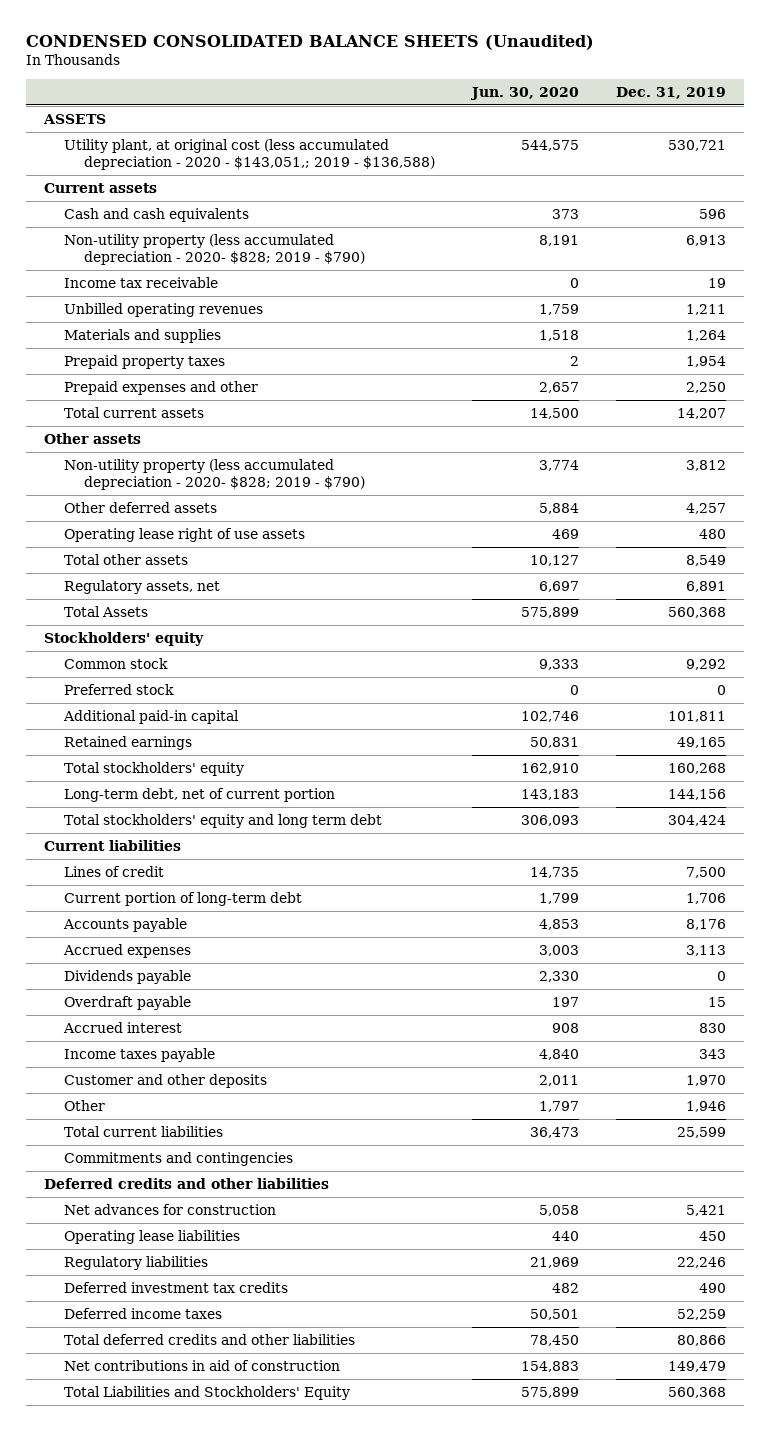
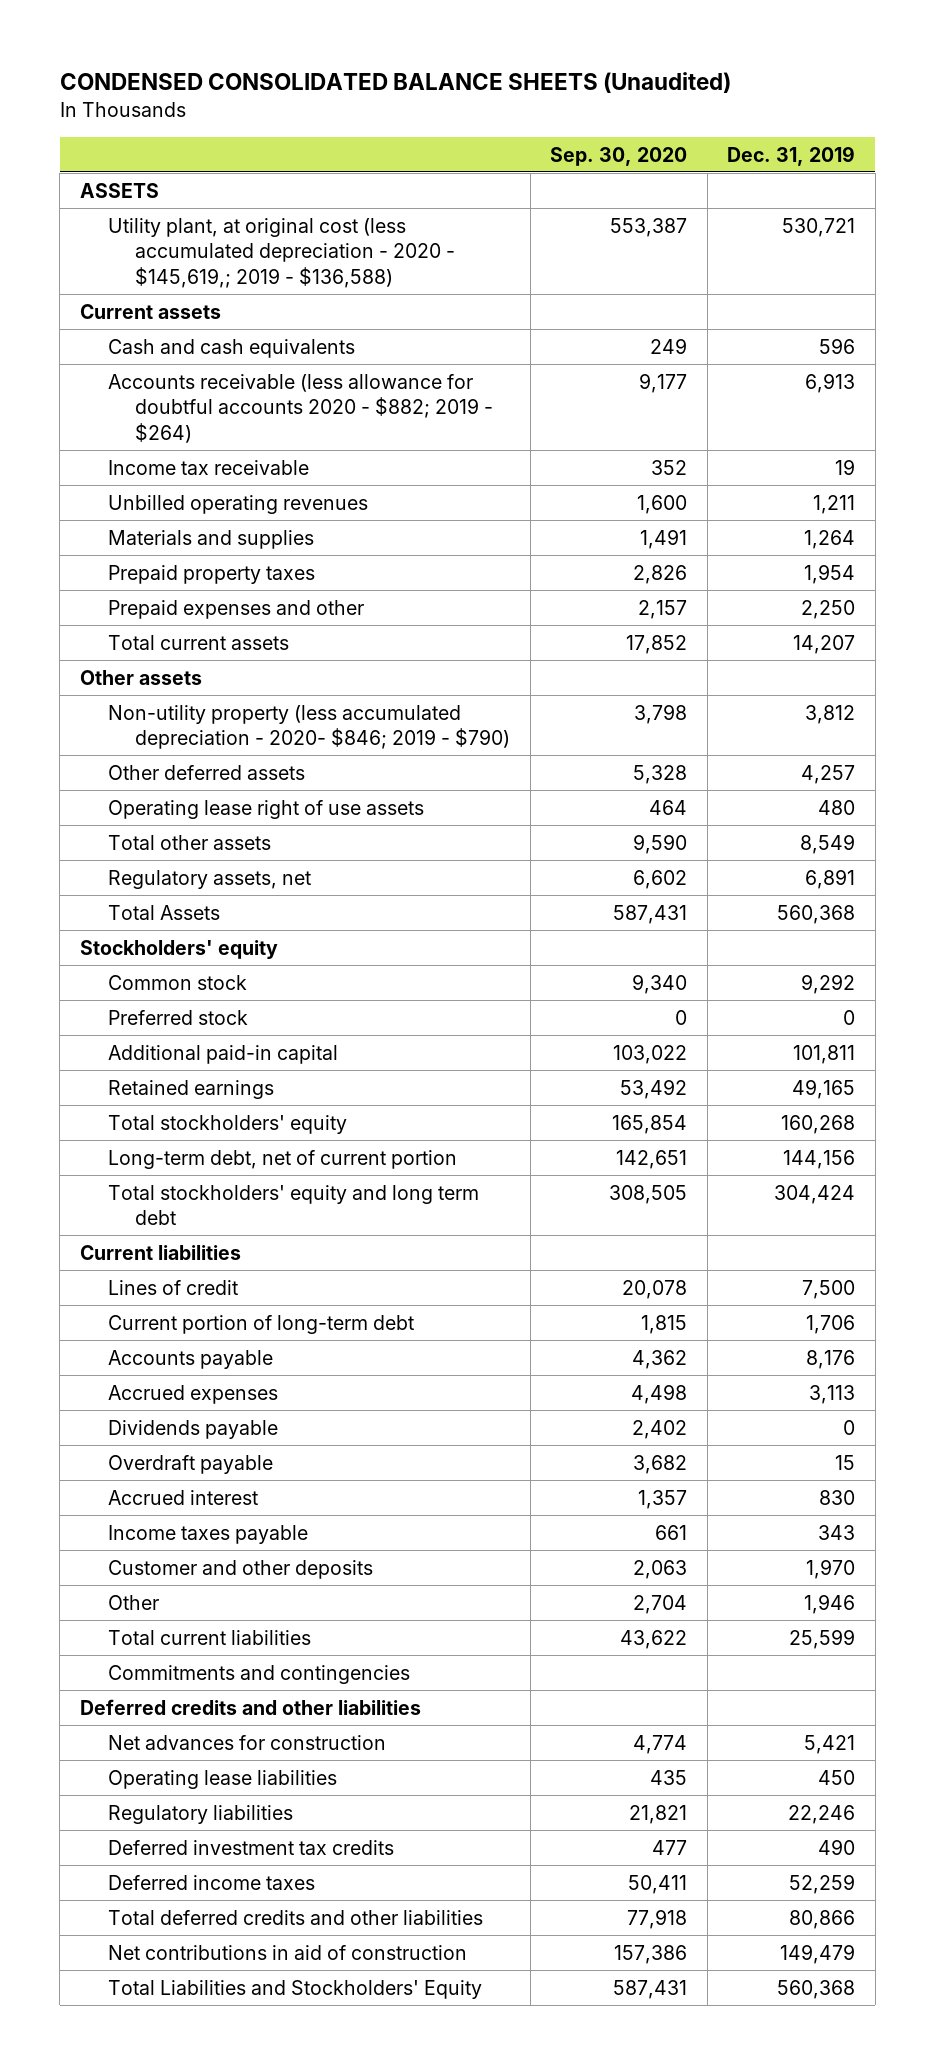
[469,86,579,100] Jun. 30, 2020 -> none
none -> [550,146,688,166] Sep. 30, 2020
[64,139,436,171] Utility plant, at original cost (less accumulated depreciation - 2020 - $143,051,; 2019 - $136,588) -> [107,217,456,288] Utility plant, at original cost (less accumulated depreciation - 2020 - $145,619,; 2019 - $136,588)
[64,234,366,266] Non-utility property (less accumulated depreciation - 2020- $828; 2019 - $790) -> [107,373,494,443] Accounts receivable (less allowance for doubtful accounts 2020 - $882; 2019 - $264)
[64,459,366,491] Non-utility property (less accumulated depreciation - 2020- $828; 2019 - $790) -> [107,704,511,750] Non-utility property (less accumulated depreciation - 2020- $846; 2019 - $790)

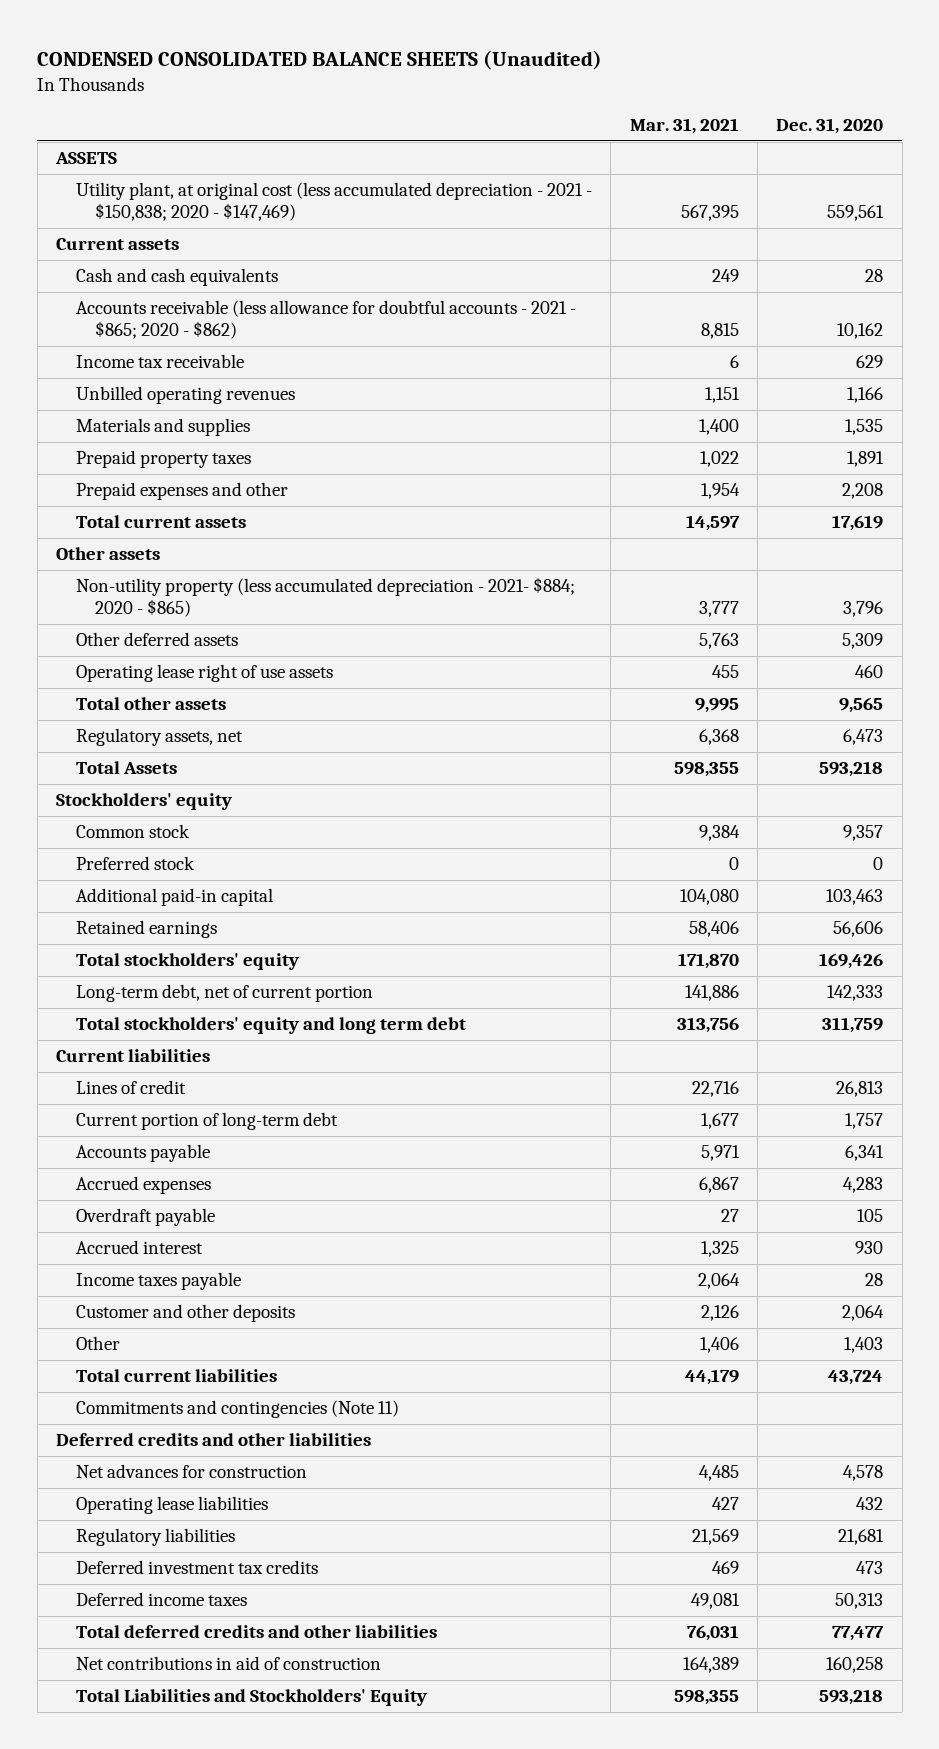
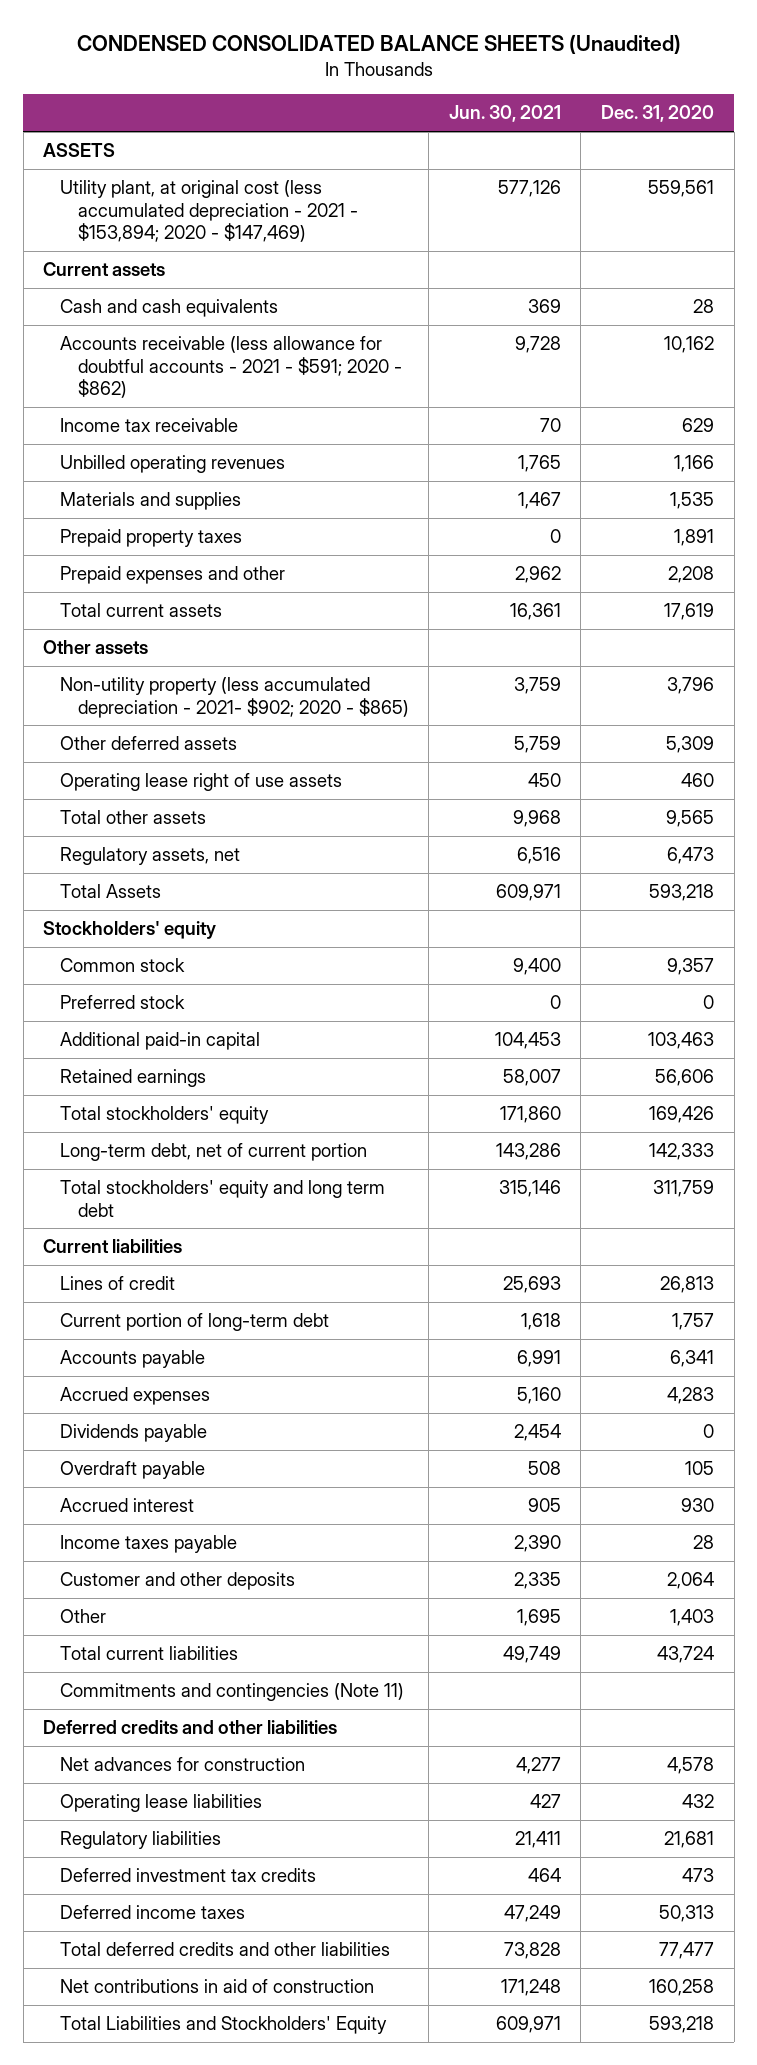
[629,118,739,135] Mar. 31, 2021 -> none
none -> [448,105,561,123] Jun. 30, 2021
[75,182,592,222] Utility plant, at original cost (less accumulated depreciation - 2021 - $150,838; 2020 - $147,469) -> [60,180,358,243] Utility plant, at original cost (less accumulated depreciation - 2021 - $153,894; 2020 - $147,469)
[75,300,576,340] Accounts receivable (less allowance for doubtful accounts - 2021 - $865; 2020 - $862) -> [60,336,402,399] Accounts receivable (less allowance for doubtful accounts - 2021 - $591; 2020 - $862)
[75,577,575,618] Non-utility property (less accumulated depreciation - 2021- $884; 2020 - $865) -> [60,677,409,718] Non-utility property (less accumulated depreciation - 2021- $902; 2020 - $865)
none -> [60,1424,208,1443] Dividends payable

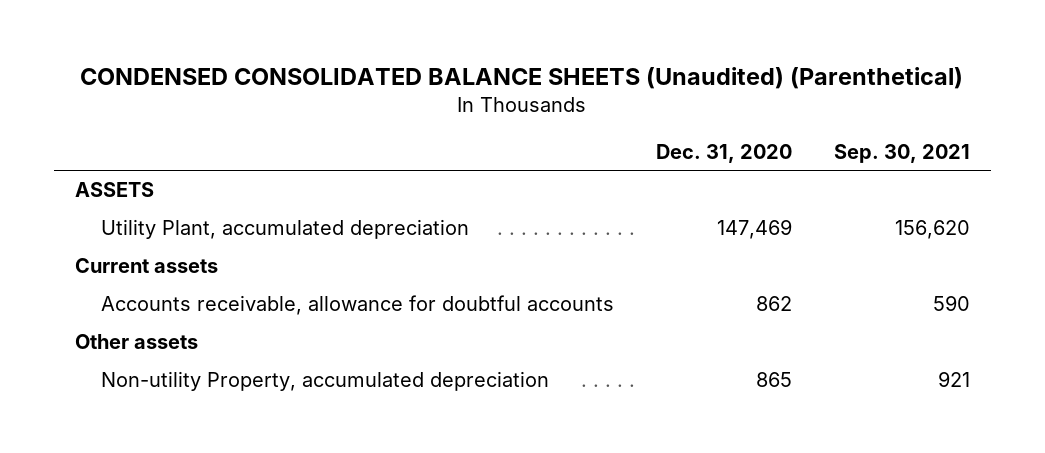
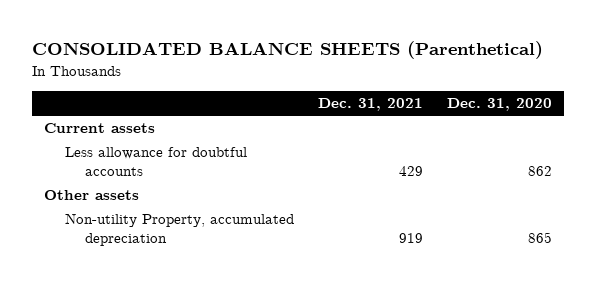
[80,66,964,89] CONDENSED CONSOLIDATED BALANCE SHEETS (Unaudited) (Parenthetical) -> [31,41,543,60] CONSOLIDATED BALANCE SHEETS (Parenthetical)
[833,143,970,163] Sep. 30, 2021 -> none
none -> [317,98,423,112] Dec. 31, 2021
[74,182,154,198] ASSETS -> none
[100,219,469,240] Utility Plant, accumulated depreciation -> none
[100,295,614,316] Accounts receivable, allowance for doubtful accounts -> [64,147,247,177] Less allowance for doubtful accounts

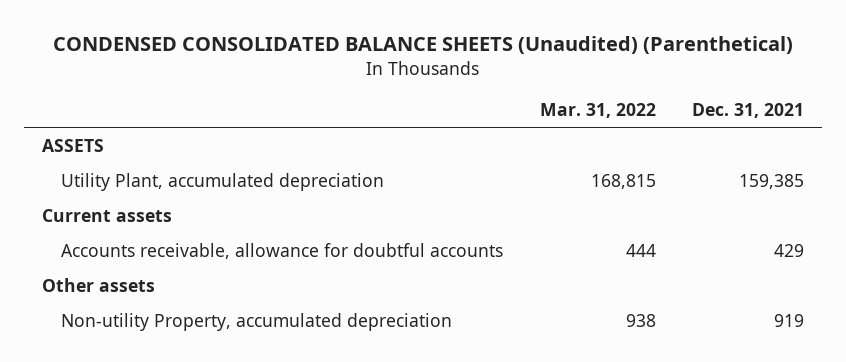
[31,41,543,60] CONSOLIDATED BALANCE SHEETS (Parenthetical) -> [53,36,794,55] CONDENSED CONSOLIDATED BALANCE SHEETS (Unaudited) (Parenthetical)
[447,98,553,112] Dec. 31, 2020 -> none
none -> [539,103,656,119] Mar. 31, 2022
none -> [42,138,105,152] ASSETS
none -> [61,172,385,191] Utility Plant, accumulated depreciation
[64,147,247,177] Less allowance for doubtful accounts -> [61,242,504,259] Accounts receivable, allowance for doubtful accounts

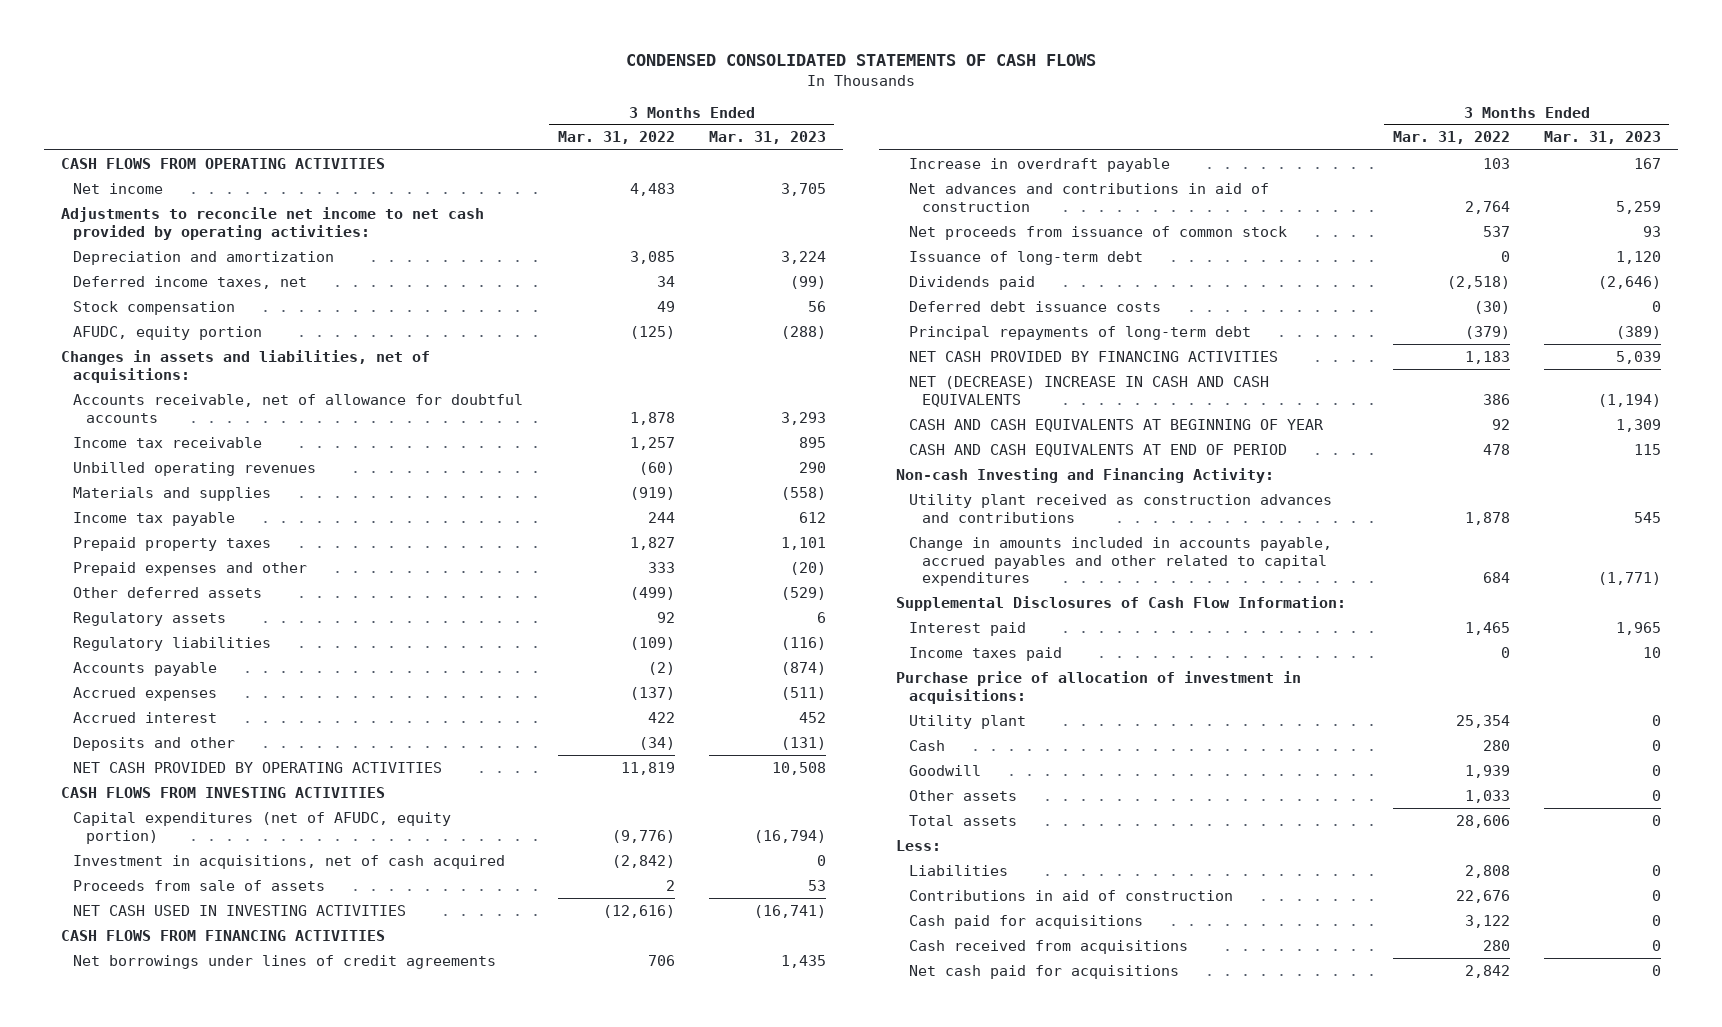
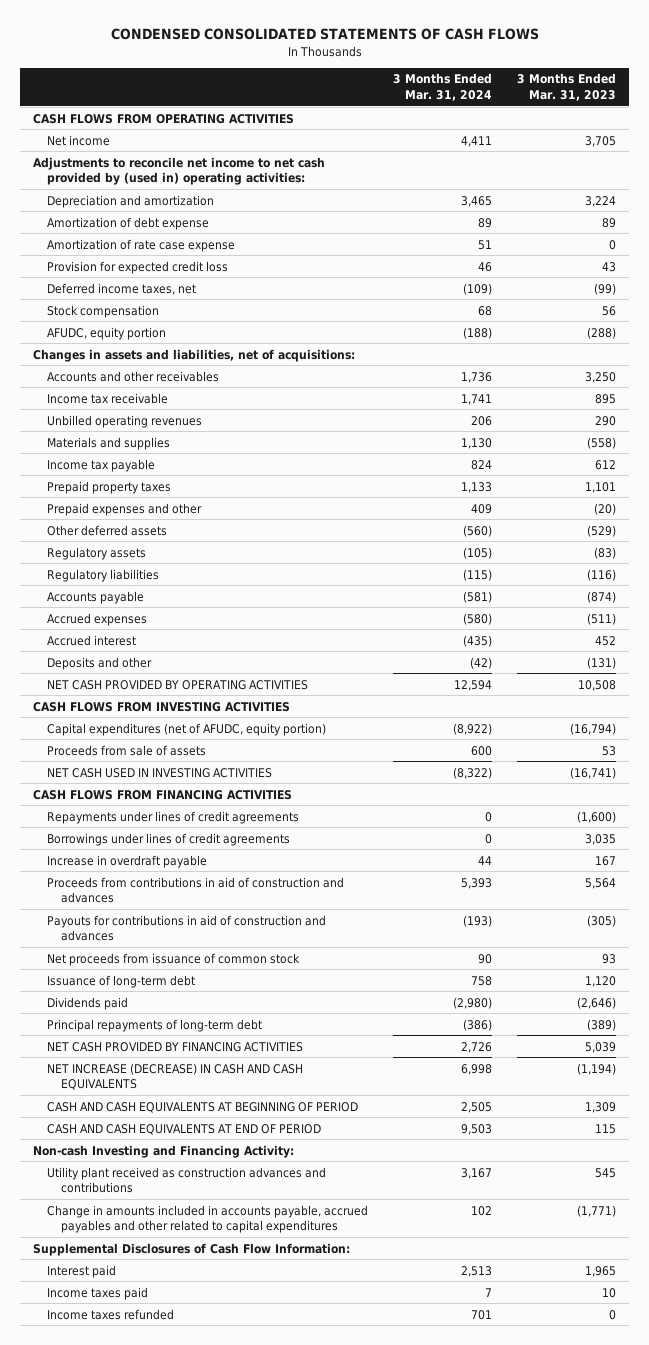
[557,131,675,145] Mar. 31, 2022 -> none
none -> [393,73,493,101] 3 Months Ended Mar. 31, 2024
[60,206,484,240] Adjustments to reconcile net income to net cash provided by operating activities: -> [32,156,325,186] Adjustments to reconcile net income to net cash provided by (used in) operating activities:
none -> [46,216,209,230] Amortization of debt expense
none -> [46,238,235,252] Amortization of rate case expense
none -> [46,260,228,274] Provision for expected credit loss
[73,393,524,423] Accounts receivable, net of allowance for doubtful accounts -> none
none -> [46,370,219,382] Accounts and other receivables
[816,611,826,623] 6 -> [594,546,617,559] (83)
[73,854,506,869] Investment in acquisitions, net of cash acquired -> none
none -> [46,810,299,824] Repayments under lines of credit agreements
[73,954,497,969] Net borrowings under lines of credit agreements -> [46,832,290,846] Borrowings under lines of credit agreements
[780,954,826,968] 1,435 -> [585,833,617,845] 3,035
[908,182,1269,212] Net advances and contributions in aid of construction -> [46,876,344,904] Proceeds from contributions in aid of construction and advances
[1615,200,1661,214] 5,259 -> [585,877,617,889] 5,564
none -> [46,914,326,942] Payouts for contributions in aid of construction and advances
[908,300,1161,312] Deferred debt issuance costs -> none
[908,375,1269,407] NET (DECREASE) INCREASE IN CASH AND CASH EQUIVALENTS -> [46,1062,303,1091] NET INCREASE (DECREASE) IN CASH AND CASH EQUIVALENTS
[908,418,1324,432] CASH AND CASH EQUIVALENTS AT BEGINNING OF YEAR -> [46,1101,358,1113] CASH AND CASH EQUIVALENTS AT BEGINNING OF PERIOD
[895,670,1301,704] Purchase price of allocation of investment in acquisitions: -> none
[908,714,1026,729] Utility plant -> none
[908,739,945,751] Cash -> none
[908,764,981,776] Goodwill -> none
[908,789,1017,801] Other assets -> none
[908,814,1017,826] Total assets -> none
[895,839,941,851] Less: -> none
[908,864,1008,876] Liabilities -> none
[908,889,1233,901] Contributions in aid of construction -> none
[908,914,1143,929] Cash paid for acquisitions -> none
[908,939,1188,954] Cash received from acquisitions -> none
[908,964,1179,979] Net cash paid for acquisitions -> none
none -> [46,1308,174,1320] Income taxes refunded

